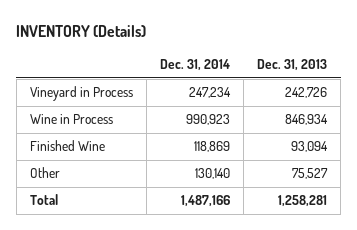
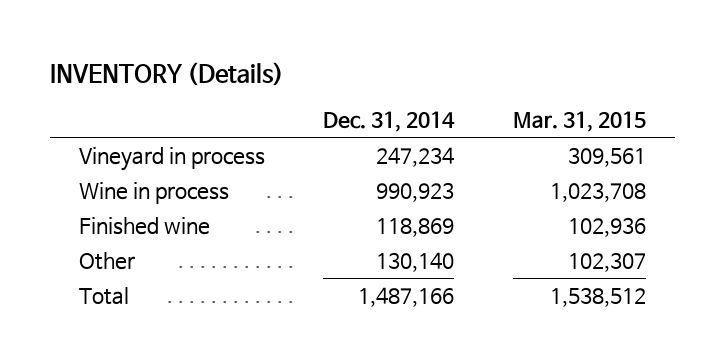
[257,59,328,72] Dec. 31, 2013 -> none
none -> [512,111,646,133] Mar. 31, 2015
[29,86,133,102] Vineyard in Process -> [79,146,266,171] Vineyard in process
[29,114,113,125] Wine in Process -> [79,181,230,204] Wine in process
[29,140,105,152] Finished Wine -> [79,216,211,235] Finished wine

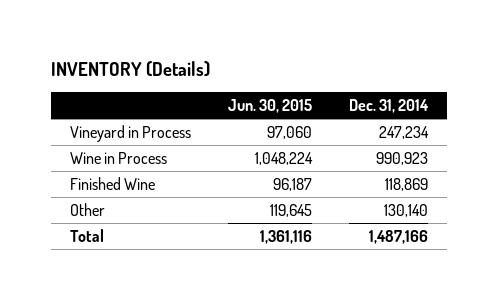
[512,111,646,133] Mar. 31, 2015 -> none
none -> [227,98,312,113] Jun. 30, 2015
[79,146,266,171] Vineyard in process -> [69,124,191,142] Vineyard in Process
[79,181,230,204] Wine in process -> [69,151,167,164] Wine in Process
[79,216,211,235] Finished wine -> [69,176,155,190] Finished Wine

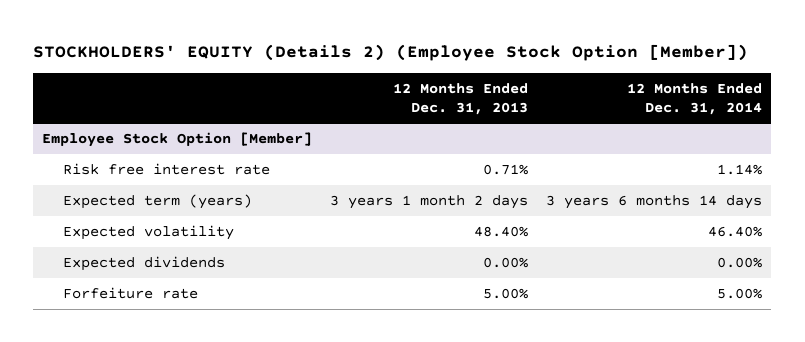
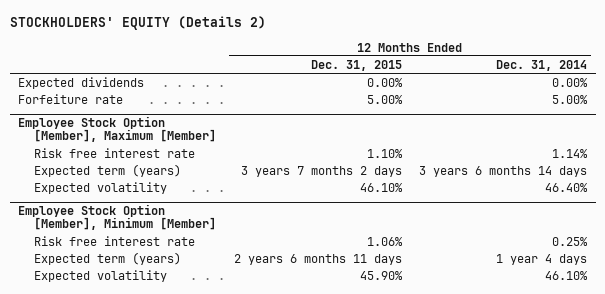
[33,44,749,62] STOCKHOLDERS' EQUITY (Details 2) (Employee Stock Option [Member]) -> [9,16,266,31] STOCKHOLDERS' EQUITY (Details 2)
[393,82,529,115] 12 Months Ended Dec. 31, 2013 -> none
none -> [310,59,402,71] Dec. 31, 2015
none -> [18,76,145,89] Expected dividends
none -> [18,93,124,104] Forfeiture rate
[42,131,313,147] Employee Stock Option [Member] -> [18,116,217,143] Employee Stock Option [Member], Maximum [Member]
[62,255,225,271] Expected dividends -> none
[62,286,198,299] Forfeiture rate -> none
none -> [18,204,217,231] Employee Stock Option [Member], Minimum [Member]
none -> [34,235,196,246] Risk free interest rate
none -> [34,251,182,265] Expected term (years)
none -> [34,269,168,282] Expected volatility

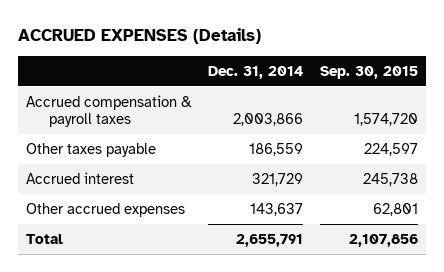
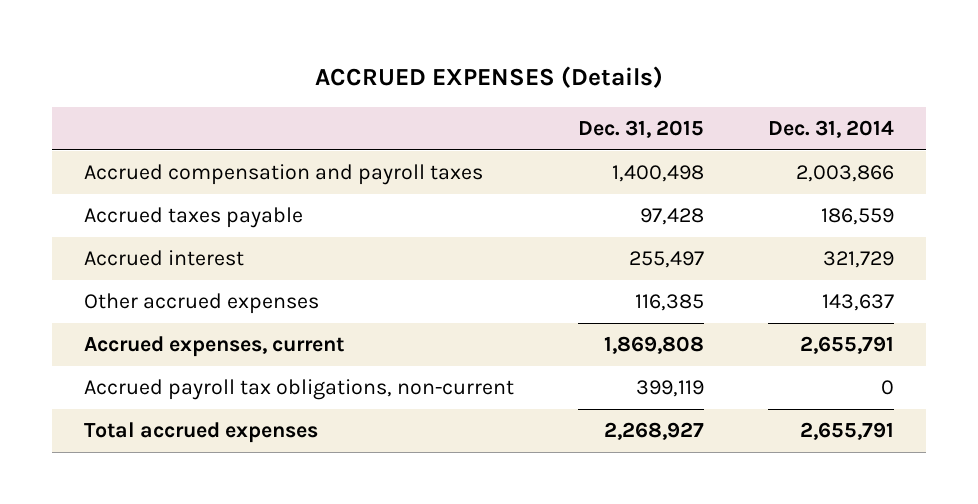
[319,65,418,79] Sep. 30, 2015 -> none
none -> [578,119,705,138] Dec. 31, 2015
[25,94,192,128] Accrued compensation & payroll taxes -> [83,164,483,186] Accrued compensation and payroll taxes
[25,142,156,157] Other taxes payable -> [83,207,303,229] Accrued taxes payable
[25,233,63,244] Total -> [83,336,344,358] Accrued expenses, current
none -> [83,379,514,401] Accrued payroll tax obligations, non-current
none -> [83,422,318,444] Total accrued expenses

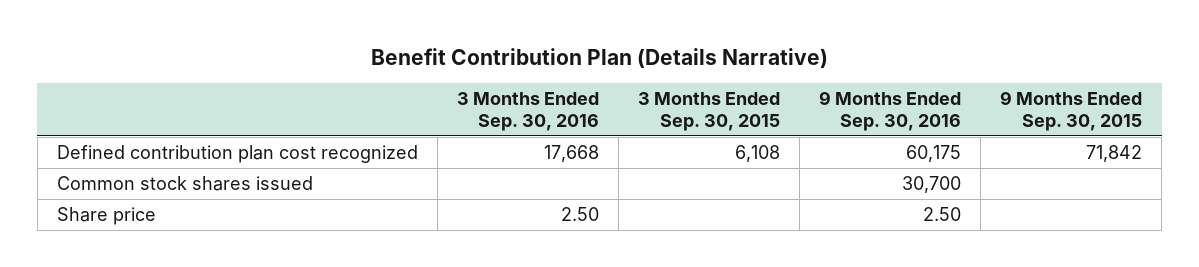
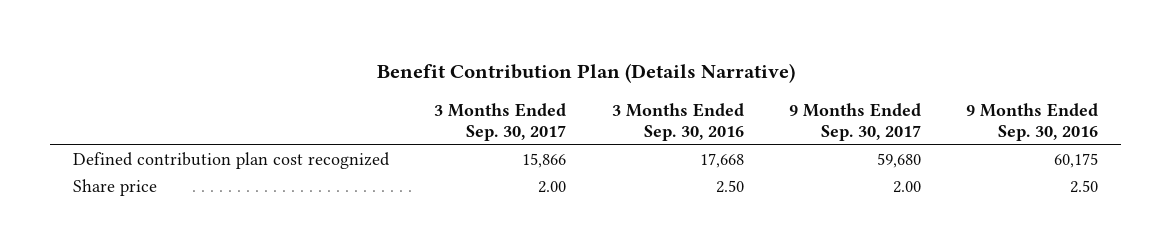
[638,92,781,132] 3 Months Ended Sep. 30, 2015 -> none
[1000,91,1143,132] 9 Months Ended Sep. 30, 2015 -> none
none -> [434,102,567,141] 3 Months Ended Sep. 30, 2017
none -> [788,102,921,141] 9 Months Ended Sep. 30, 2017
[56,175,313,191] Common stock shares issued -> none

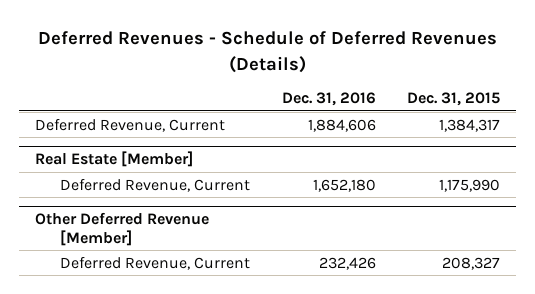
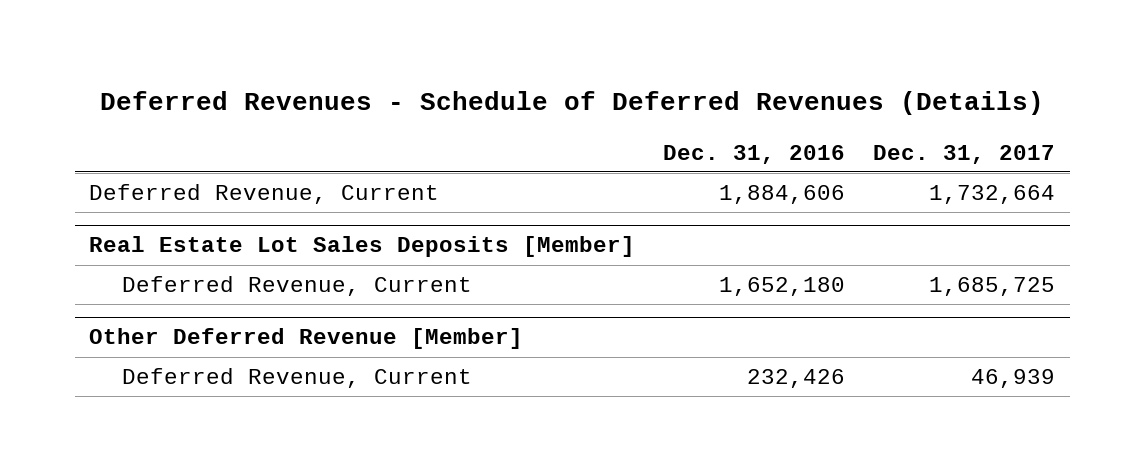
[407,92,501,107] Dec. 31, 2015 -> none
none -> [873,144,1056,164] Dec. 31, 2017
[35,151,194,168] Real Estate [Member] -> [88,236,635,258] Real Estate Lot Sales Deposits [Member]

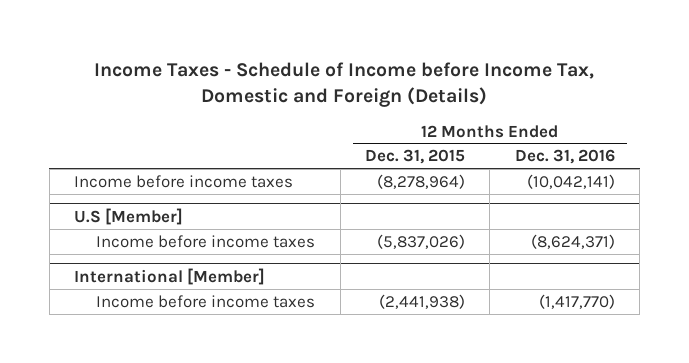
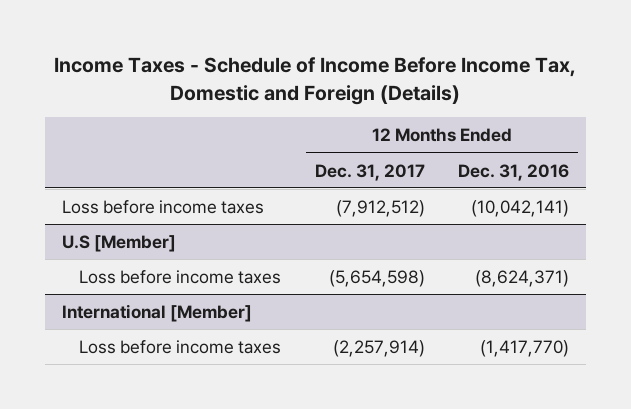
[94,61,595,107] Income Taxes - Schedule of Income before Income Tax, Domestic and Foreign (Details) -> [54,57,577,105] Income Taxes - Schedule of Income Before Income Tax, Domestic and Foreign (Details)
[365,149,466,165] Dec. 31, 2015 -> none
none -> [314,163,425,181] Dec. 31, 2017
[74,174,294,188] Income before income taxes -> [61,199,264,214] Loss before income taxes
[96,234,316,248] Income before income taxes -> [79,269,282,284] Loss before income taxes
[96,294,316,308] Income before income taxes -> [79,339,282,354] Loss before income taxes

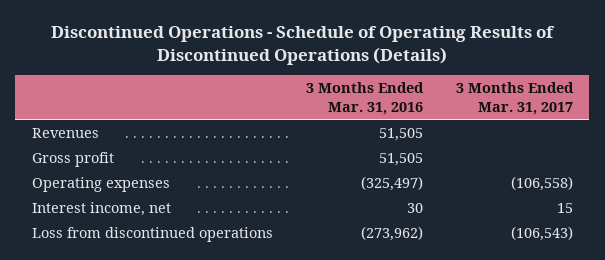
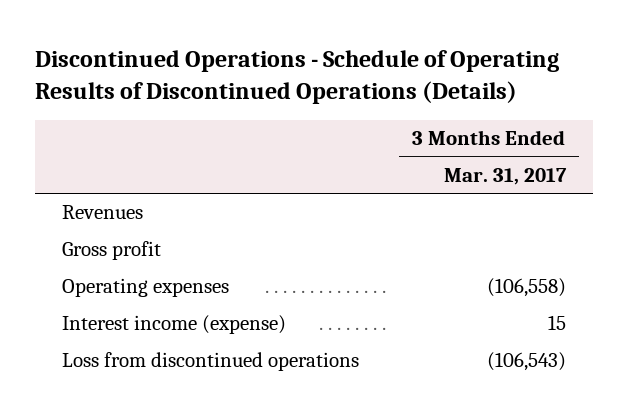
[305,82,424,115] 3 Months Ended Mar. 31, 2016 -> none
[31,201,171,216] Interest income, net -> [61,315,286,335] Interest income (expense)

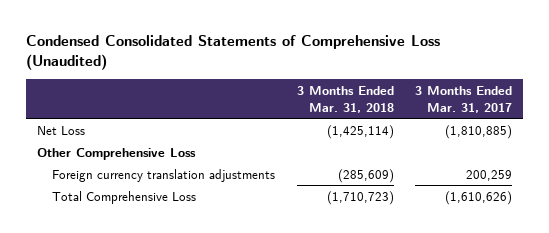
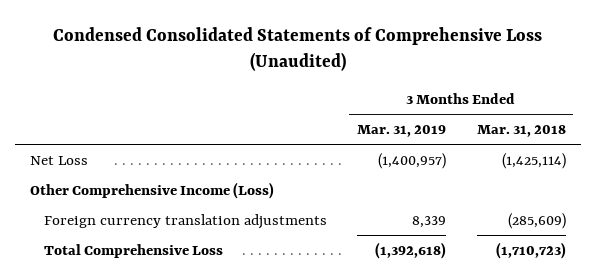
[415,85,513,113] 3 Months Ended Mar. 31, 2017 -> none
none -> [357,125,447,138] Mar. 31, 2019
[36,147,196,160] Other Comprehensive Loss -> [29,181,274,199] Other Comprehensive Income (Loss)

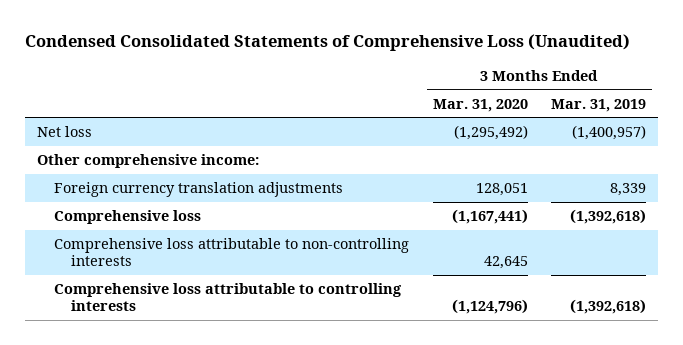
[476,125,566,138] Mar. 31, 2018 -> none
none -> [432,98,528,112] Mar. 31, 2020
[29,155,88,165] Net Loss -> [36,126,92,138] Net loss
[29,181,274,199] Other Comprehensive Income (Loss) -> [36,154,259,169] Other comprehensive income:
[43,243,223,258] Total Comprehensive Loss -> [53,210,201,225] Comprehensive loss
none -> [53,238,409,267] Comprehensive loss attributable to non-controlling interests
none -> [53,283,402,312] Comprehensive loss attributable to controlling interests

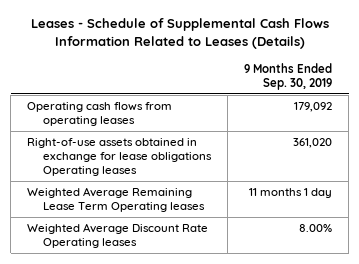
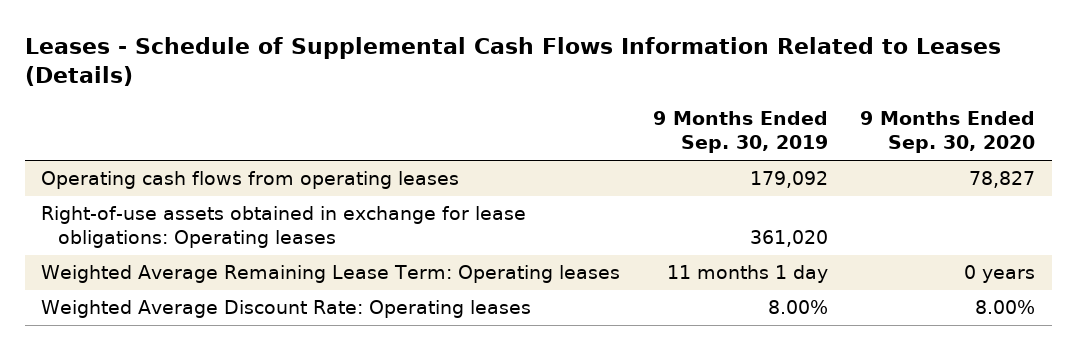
none -> [860,111,1036,154] 9 Months Ended Sep. 30, 2020
[27,138,213,176] Right-of-use assets obtained in exchange for lease obligations Operating leases -> [41,206,527,249] Right-of-use assets obtained in exchange for lease obligations: Operating leases
[27,187,206,213] Weighted Average Remaining Lease Term Operating leases -> [41,265,621,284] Weighted Average Remaining Lease Term: Operating leases
[27,223,209,249] Weighted Average Discount Rate Operating leases -> [41,300,532,319] Weighted Average Discount Rate: Operating leases

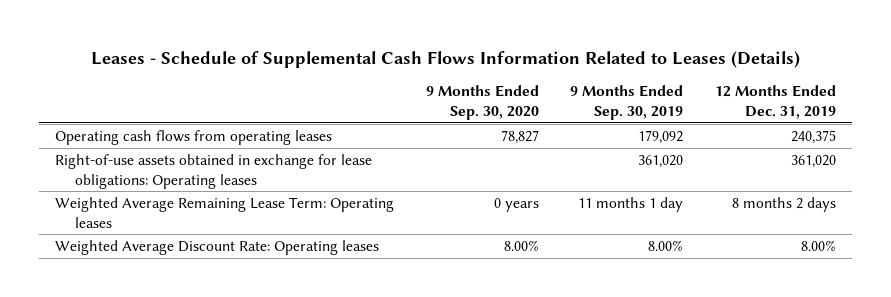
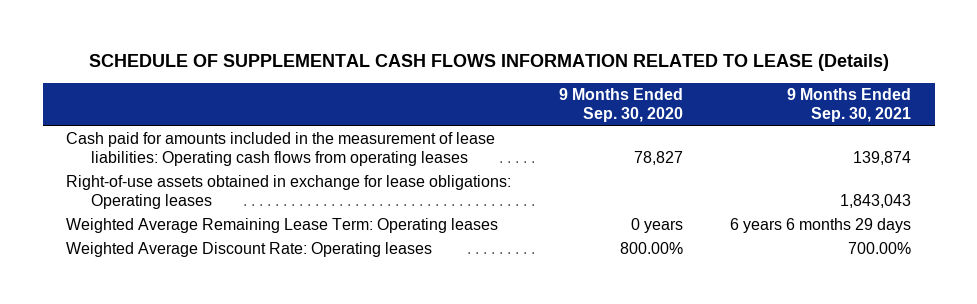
[90,50,800,68] Leases - Schedule of Supplemental Cash Flows Information Related to Leases (Details) -> [88,54,889,72] SCHEDULE OF SUPPLEMENTAL CASH FLOWS INFORMATION RELATED TO LEASE (Details)
[570,85,684,121] 9 Months Ended Sep. 30, 2019 -> none
[715,85,837,120] 12 Months Ended Dec. 31, 2019 -> none
none -> [787,88,912,123] 9 Months Ended Sep. 30, 2021
[55,129,333,145] Operating cash flows from operating leases -> [66,132,496,167] Cash paid for amounts included in the measurement of lease liabilities: Operating cash flows from operating leases
[503,239,539,251] 8.00% -> [619,242,683,255] 800.00%

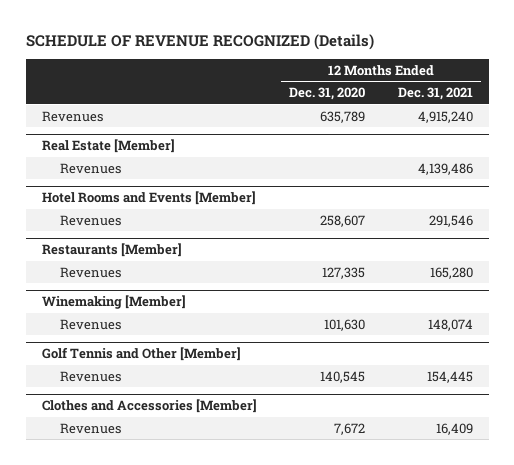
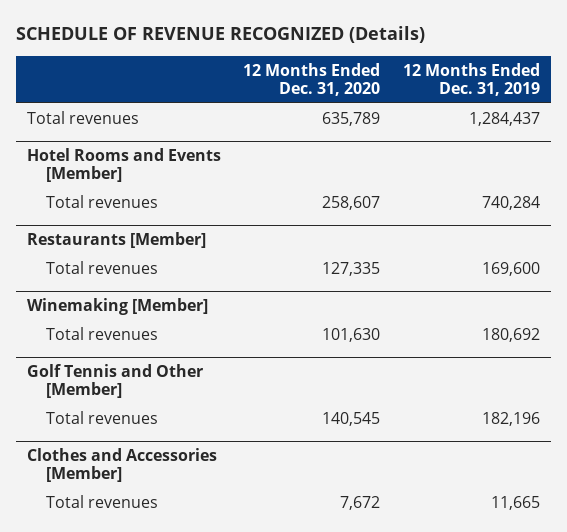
[397,87,473,101] Dec. 31, 2021 -> none
none -> [402,62,540,97] 12 Months Ended Dec. 31, 2019
[41,139,175,154] Real Estate [Member] -> none
[60,162,122,174] Revenues -> none
[41,110,103,122] Revenues -> [27,110,140,124] Total revenues
[60,214,122,226] Revenues -> [45,194,158,208] Total revenues
[60,266,122,278] Revenues -> [45,260,158,274] Total revenues
[60,318,122,330] Revenues -> [45,326,158,340] Total revenues
[60,370,122,382] Revenues -> [45,410,158,424] Total revenues
[60,422,122,434] Revenues -> [45,494,158,508] Total revenues

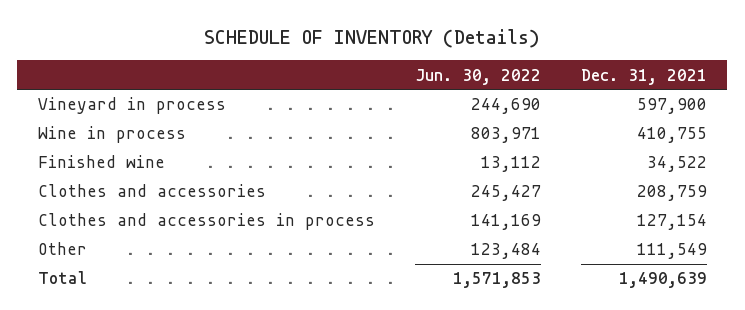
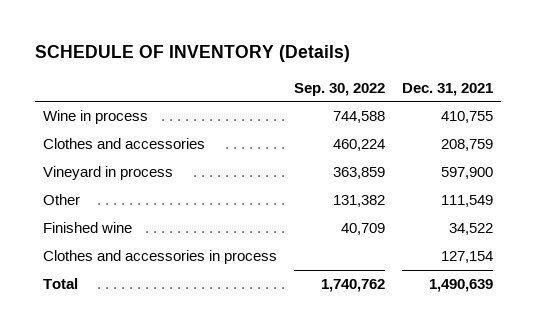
[414,68,541,85] Jun. 30, 2022 -> none
none -> [293,82,385,96] Sep. 30, 2022
[37,97,226,115] Vineyard in process -> [43,166,174,181] Vineyard in process
[37,155,165,169] Finished wine -> [43,222,133,234] Finished wine
[37,213,375,231] Clothes and accessories in process -> [43,250,278,265] Clothes and accessories in process

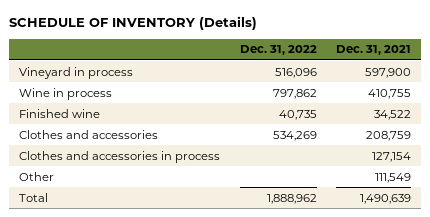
[293,82,385,96] Sep. 30, 2022 -> none
none -> [239,45,317,56] Dec. 31, 2022
[43,110,149,125] Wine in process -> [18,87,112,100] Wine in process
[43,138,206,150] Clothes and accessories -> [18,129,158,139] Clothes and accessories
[43,194,81,206] Other -> [18,171,54,181] Other

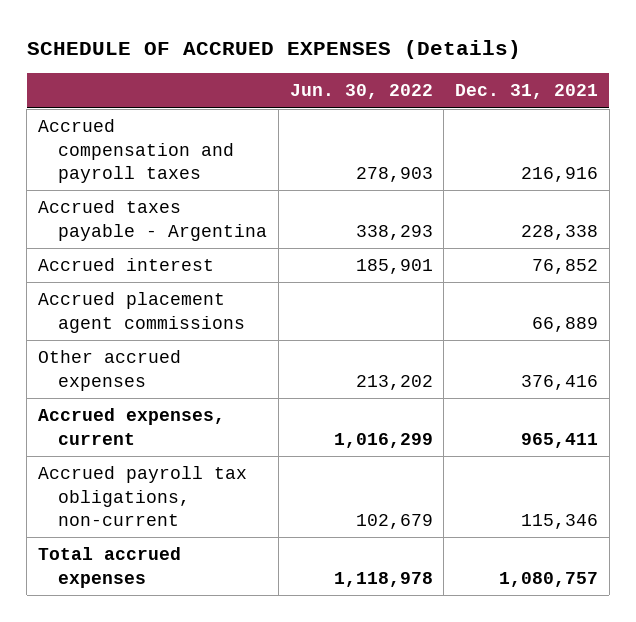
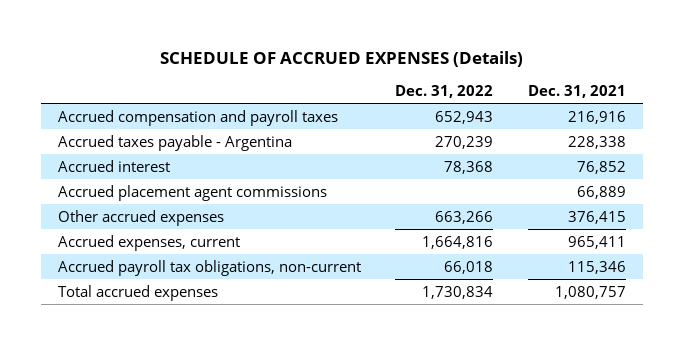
[289,84,433,100] Jun. 30, 2022 -> none
none -> [395,85,494,99] Dec. 31, 2022
[520,374,598,390] 376,416 -> [567,210,626,224] 376,415

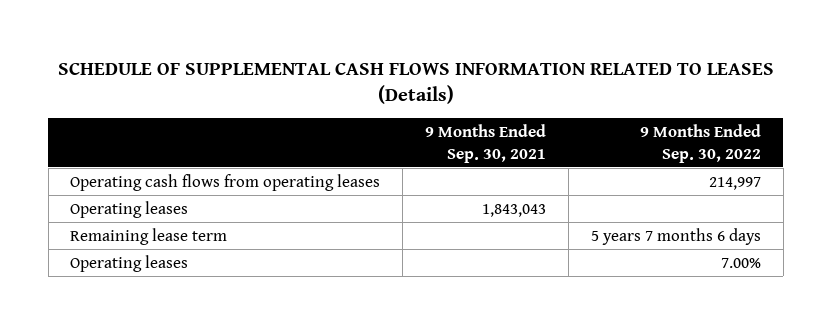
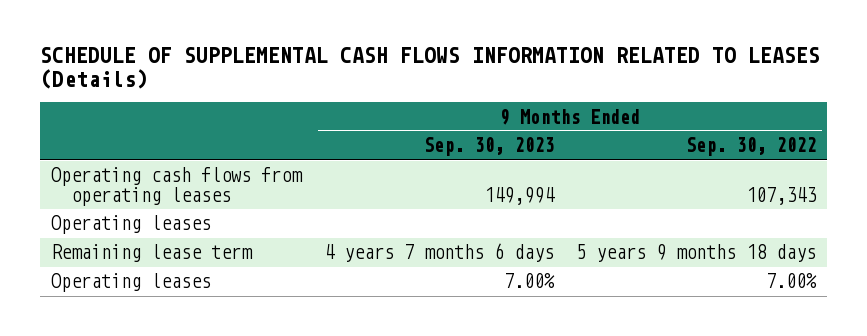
[425,123,547,163] 9 Months Ended Sep. 30, 2021 -> none
none -> [423,137,554,157] Sep. 30, 2023
[708,176,761,190] 214,997 -> [746,186,818,205] 107,343
[590,227,761,245] 5 years 7 months 6 days -> [576,244,817,263] 5 years 9 months 18 days

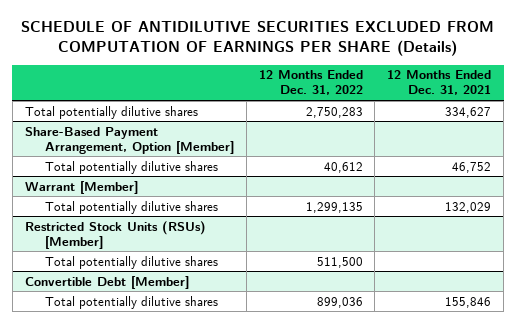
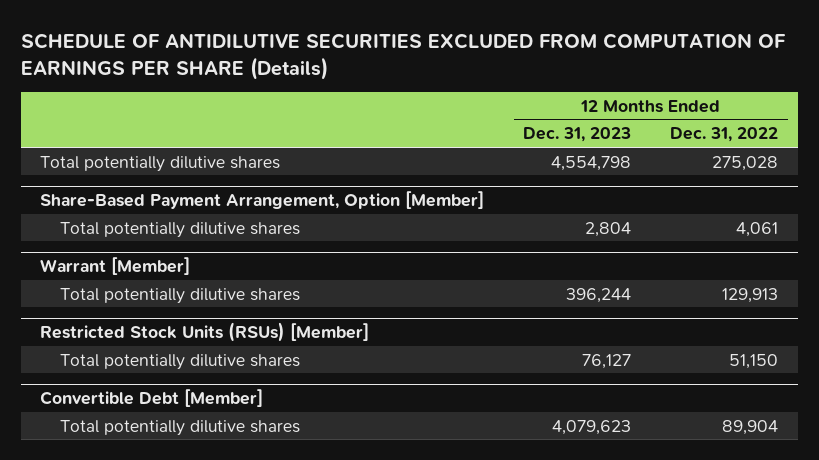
[387,70,492,96] 12 Months Ended Dec. 31, 2021 -> none
none -> [523,127,632,143] Dec. 31, 2023
[305,106,363,118] 2,750,283 -> [712,155,779,171] 275,028
[323,161,363,173] 40,612 -> [736,221,779,237] 4,061
[305,201,363,213] 1,299,135 -> [722,287,779,303] 129,913
[316,256,363,268] 511,500 -> [729,353,779,369] 51,150
[316,296,363,308] 899,036 -> [722,419,779,435] 89,904

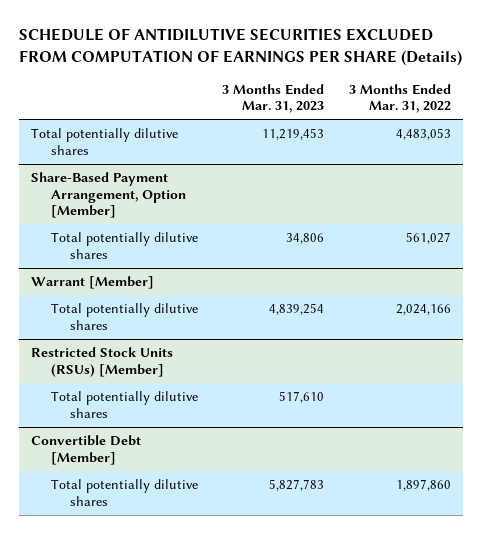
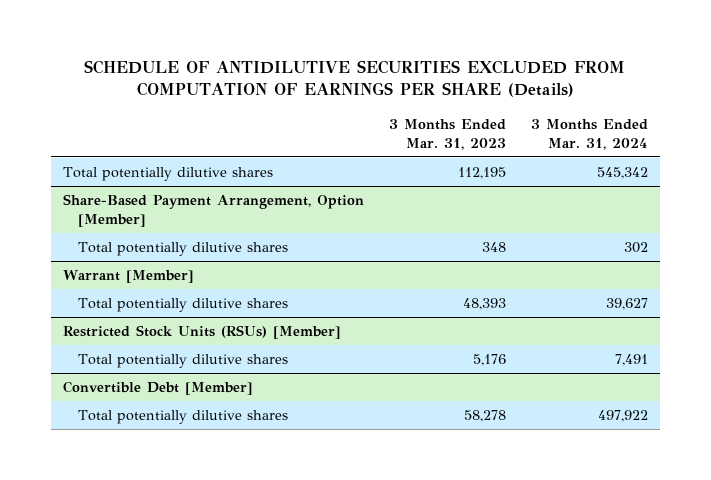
[348,83,451,114] 3 Months Ended Mar. 31, 2022 -> none
none -> [530,118,648,150] 3 Months Ended Mar. 31, 2024
[262,128,325,141] 11,219,453 -> [457,166,506,179] 112,195
[286,233,325,245] 34,806 -> [481,241,506,252] 348
[269,303,325,316] 4,839,254 -> [462,297,506,310] 48,393
[279,391,325,404] 517,610 -> [472,353,506,366] 5,176
[269,479,325,492] 5,827,783 -> [463,409,506,422] 58,278

